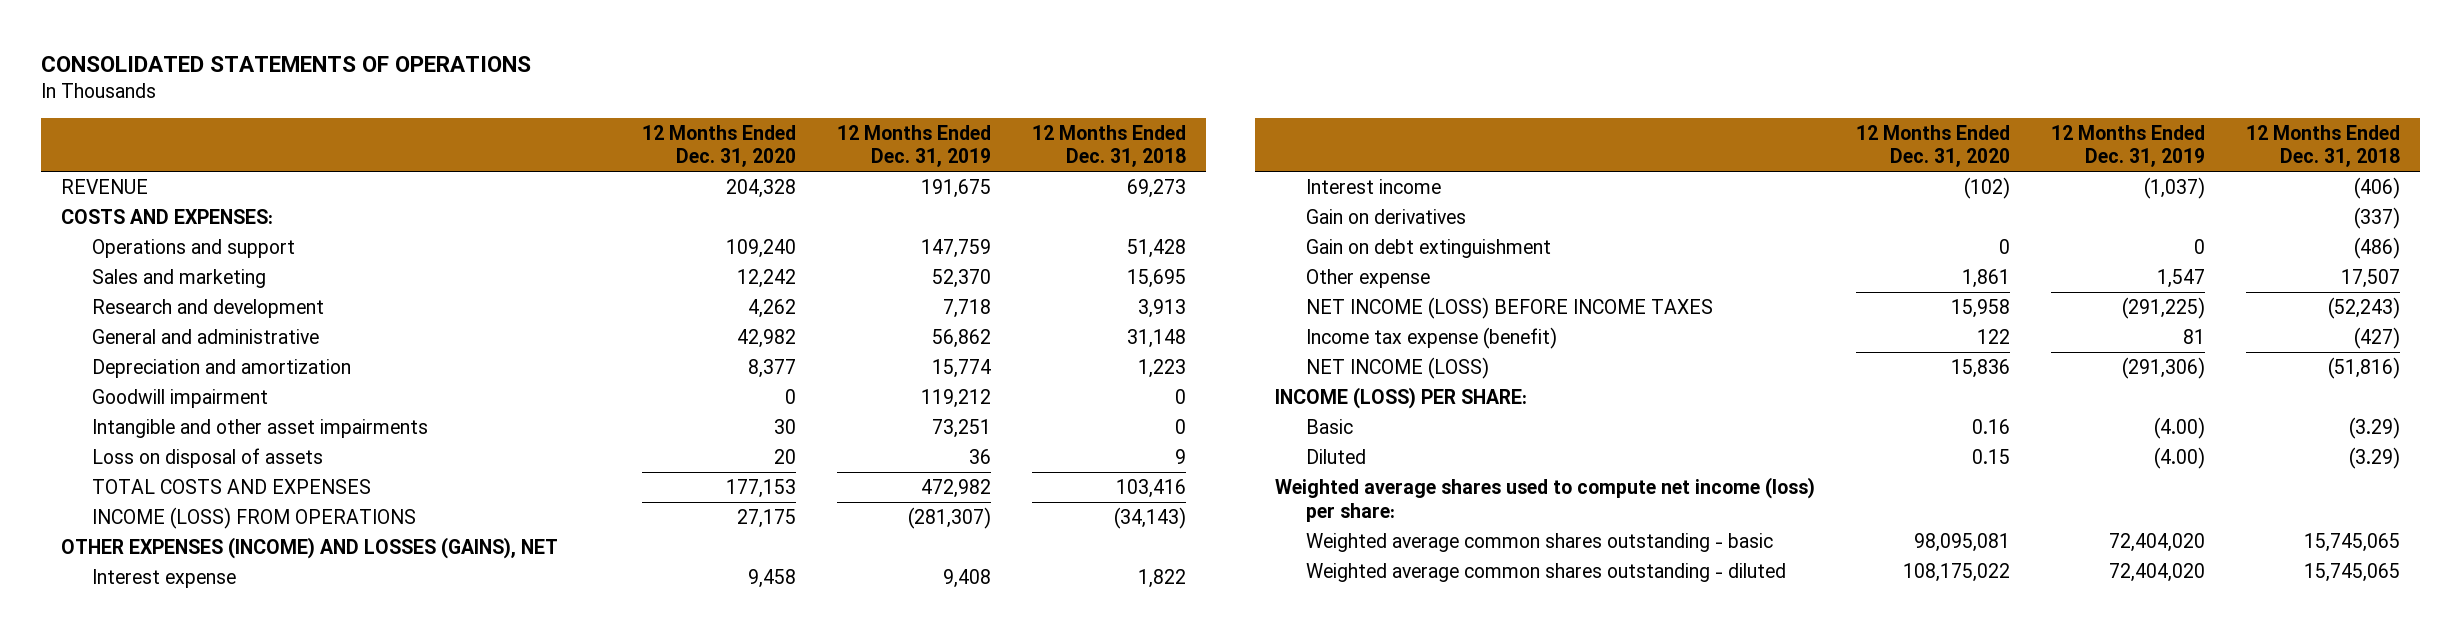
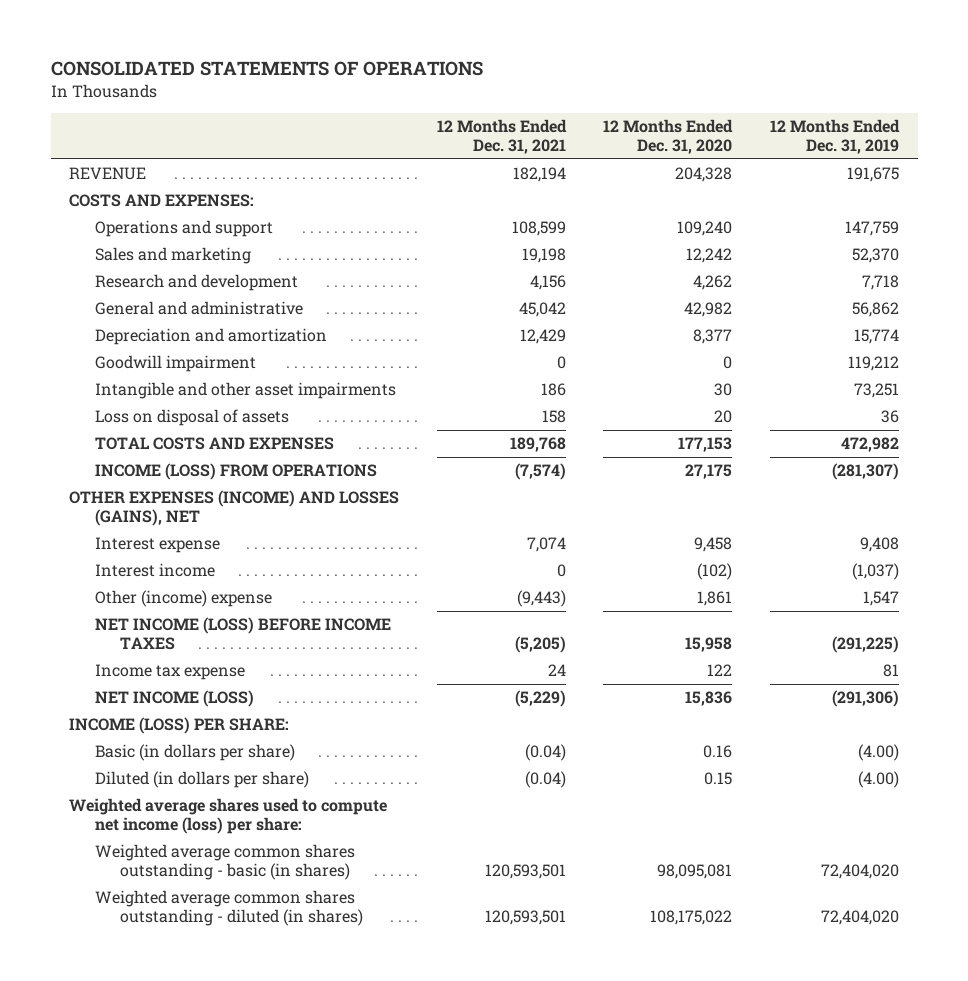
[1031,124,1186,168] 12 Months Ended Dec. 31, 2018 -> none
none -> [436,119,567,154] 12 Months Ended Dec. 31, 2021
[1306,208,1467,224] Gain on derivatives -> none
[1306,238,1552,258] Gain on debt extinguishment -> none
[1306,268,1431,288] Other expense -> [94,590,272,608] Other (income) expense
[1306,326,1558,349] Income tax expense (benefit) -> [94,664,245,681] Income tax expense
[1306,418,1354,434] Basic -> [94,744,295,762] Basic (in dollars per share)
[1306,448,1367,464] Diluted -> [94,771,309,789] Diluted (in dollars per share)
[1306,532,1774,552] Weighted average common shares outstanding - basic -> [94,844,355,881] Weighted average common shares outstanding - basic (in shares)
[1306,562,1787,582] Weighted average common shares outstanding - diluted -> [94,890,363,927] Weighted average common shares outstanding - diluted (in shares)

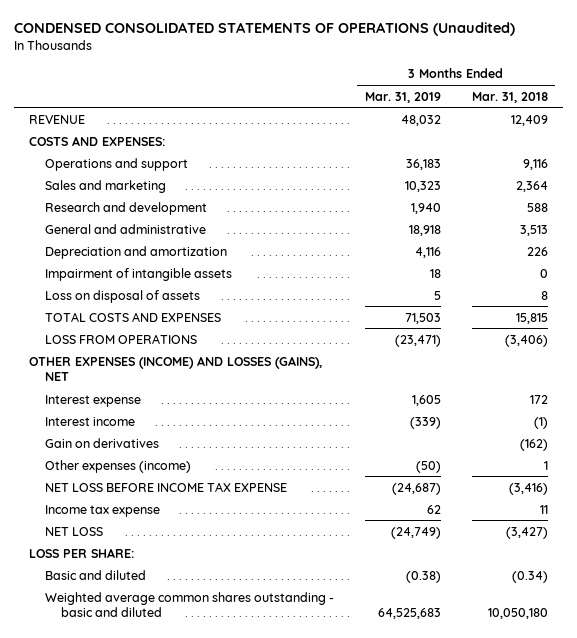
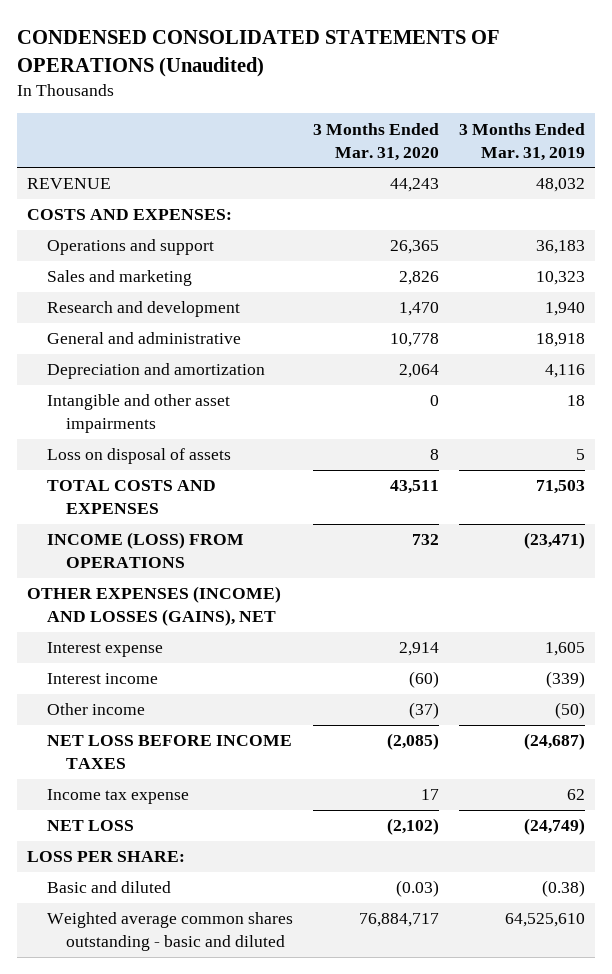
[471,91,548,103] Mar. 31, 2018 -> none
none -> [312,122,439,161] 3 Months Ended Mar. 31, 2020
[45,267,233,281] Impairment of intangible assets -> [46,394,230,434] Intangible and other asset impairments
[45,333,198,344] LOSS FROM OPERATIONS -> [46,532,244,569] INCOME (LOSS) FROM OPERATIONS
[45,437,160,448] Gain on derivatives -> none
[45,459,192,473] Other expenses (income) -> [46,703,145,716] Other income
[45,481,288,492] NET LOSS BEFORE INCOME TAX EXPENSE -> [46,735,292,770] NET LOSS BEFORE INCOME TAXES
[377,607,441,619] 64,525,683 -> [504,913,585,928] 64,525,610

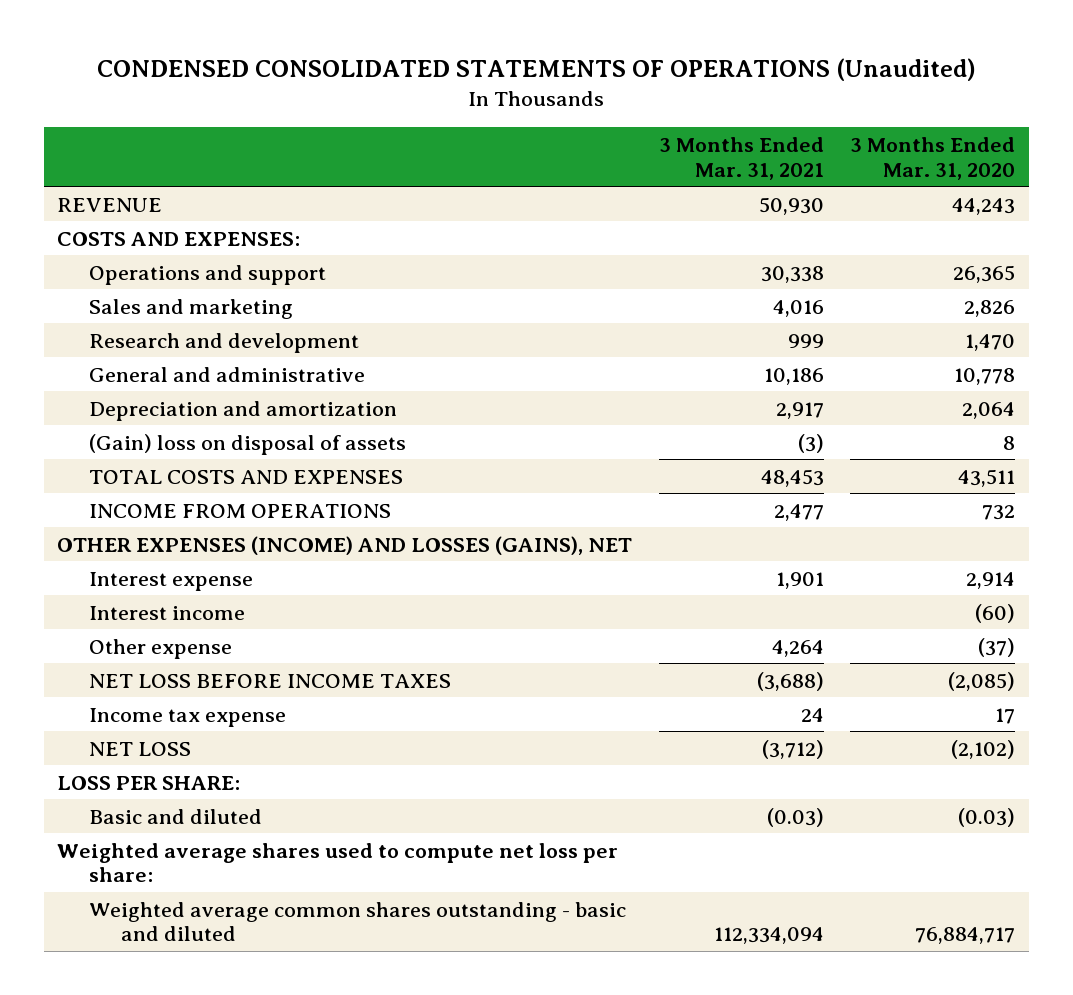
[458,122,585,161] 3 Months Ended Mar. 31, 2019 -> none
none -> [658,136,824,180] 3 Months Ended Mar. 31, 2021
[46,394,230,434] Intangible and other asset impairments -> none
[46,448,231,465] Loss on disposal of assets -> [89,433,407,455] (Gain) loss on disposal of assets
[46,532,244,569] INCOME (LOSS) FROM OPERATIONS -> [89,503,392,518] INCOME FROM OPERATIONS
[46,703,145,716] Other income -> [89,638,233,659] Other expense
none -> [57,842,619,883] Weighted average shares used to compute net loss per share:

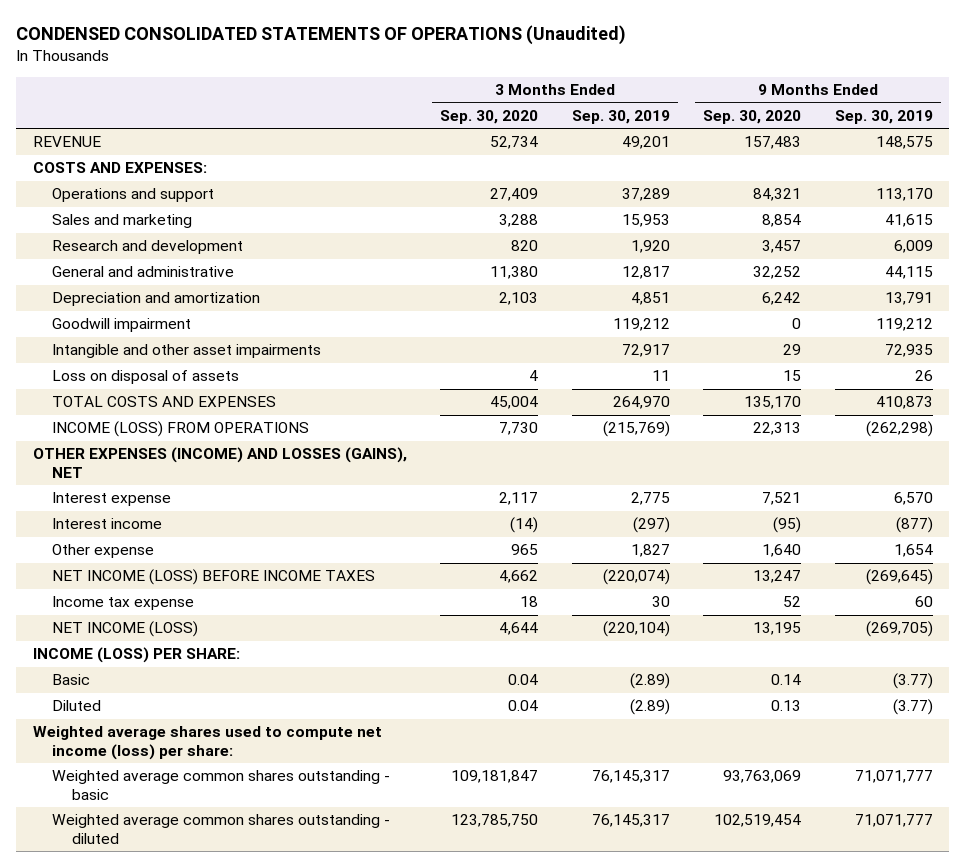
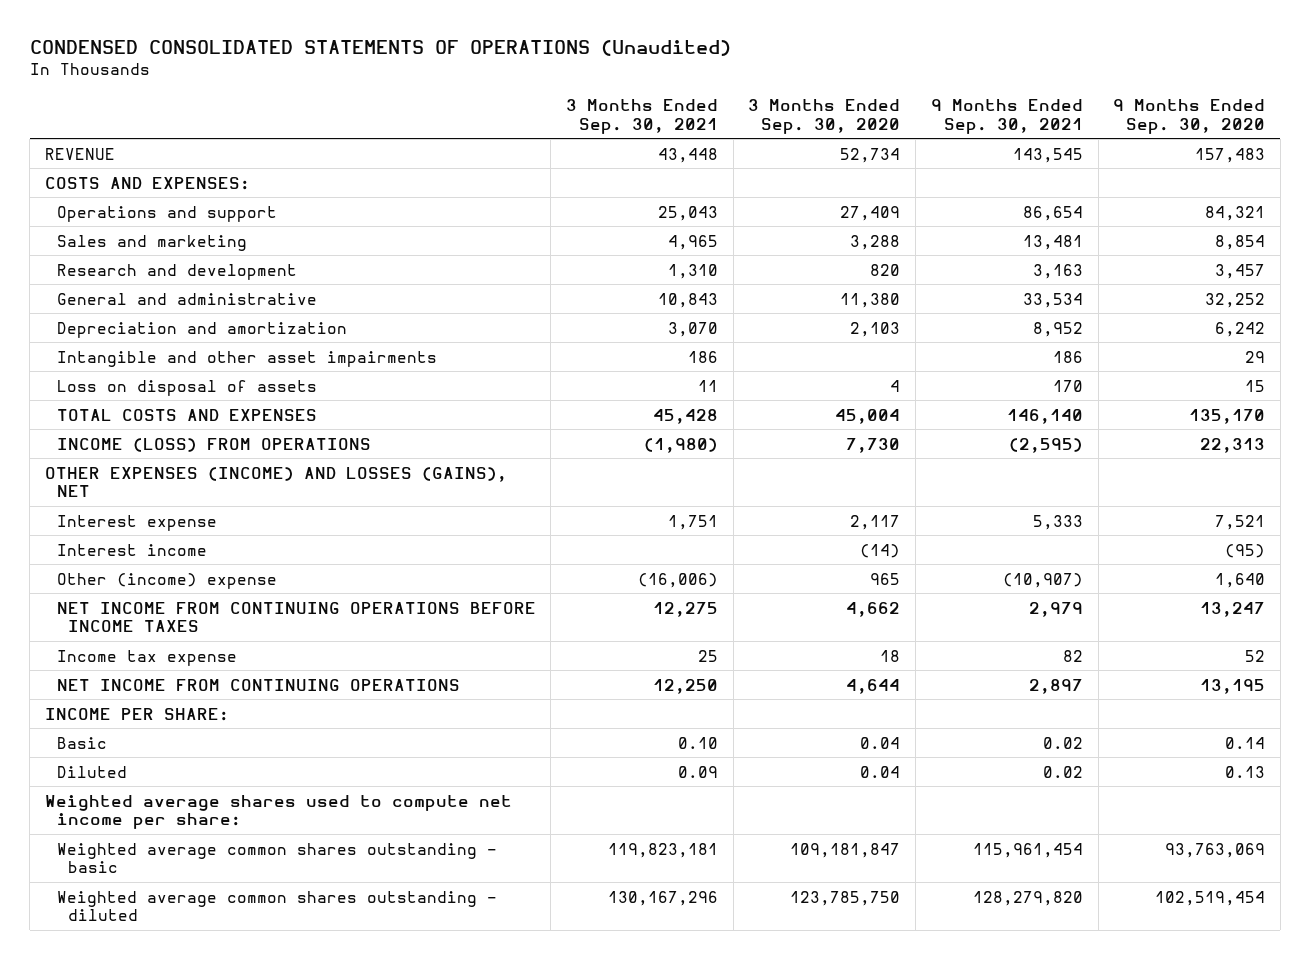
[571,109,670,124] Sep. 30, 2019 -> none
[834,109,933,124] Sep. 30, 2019 -> none
none -> [565,99,718,134] 3 Months Ended Sep. 30, 2021
none -> [930,99,1083,134] 9 Months Ended Sep. 30, 2021
[52,318,192,333] Goodwill impairment -> none
[52,544,155,559] Other expense -> [56,572,277,589] Other (income) expense
[52,569,376,586] NET INCOME (LOSS) BEFORE INCOME TAXES -> [56,601,536,633] NET INCOME FROM CONTINUING OPERATIONS BEFORE INCOME TAXES
[52,621,199,638] NET INCOME (LOSS) -> [56,678,460,691] NET INCOME FROM CONTINUING OPERATIONS
[32,647,240,664] INCOME (LOSS) PER SHARE: -> [45,707,230,721] INCOME PER SHARE:
[32,726,382,760] Weighted average shares used to compute net income (loss) per share: -> [45,794,513,830] Weighted average shares used to compute net income per share:

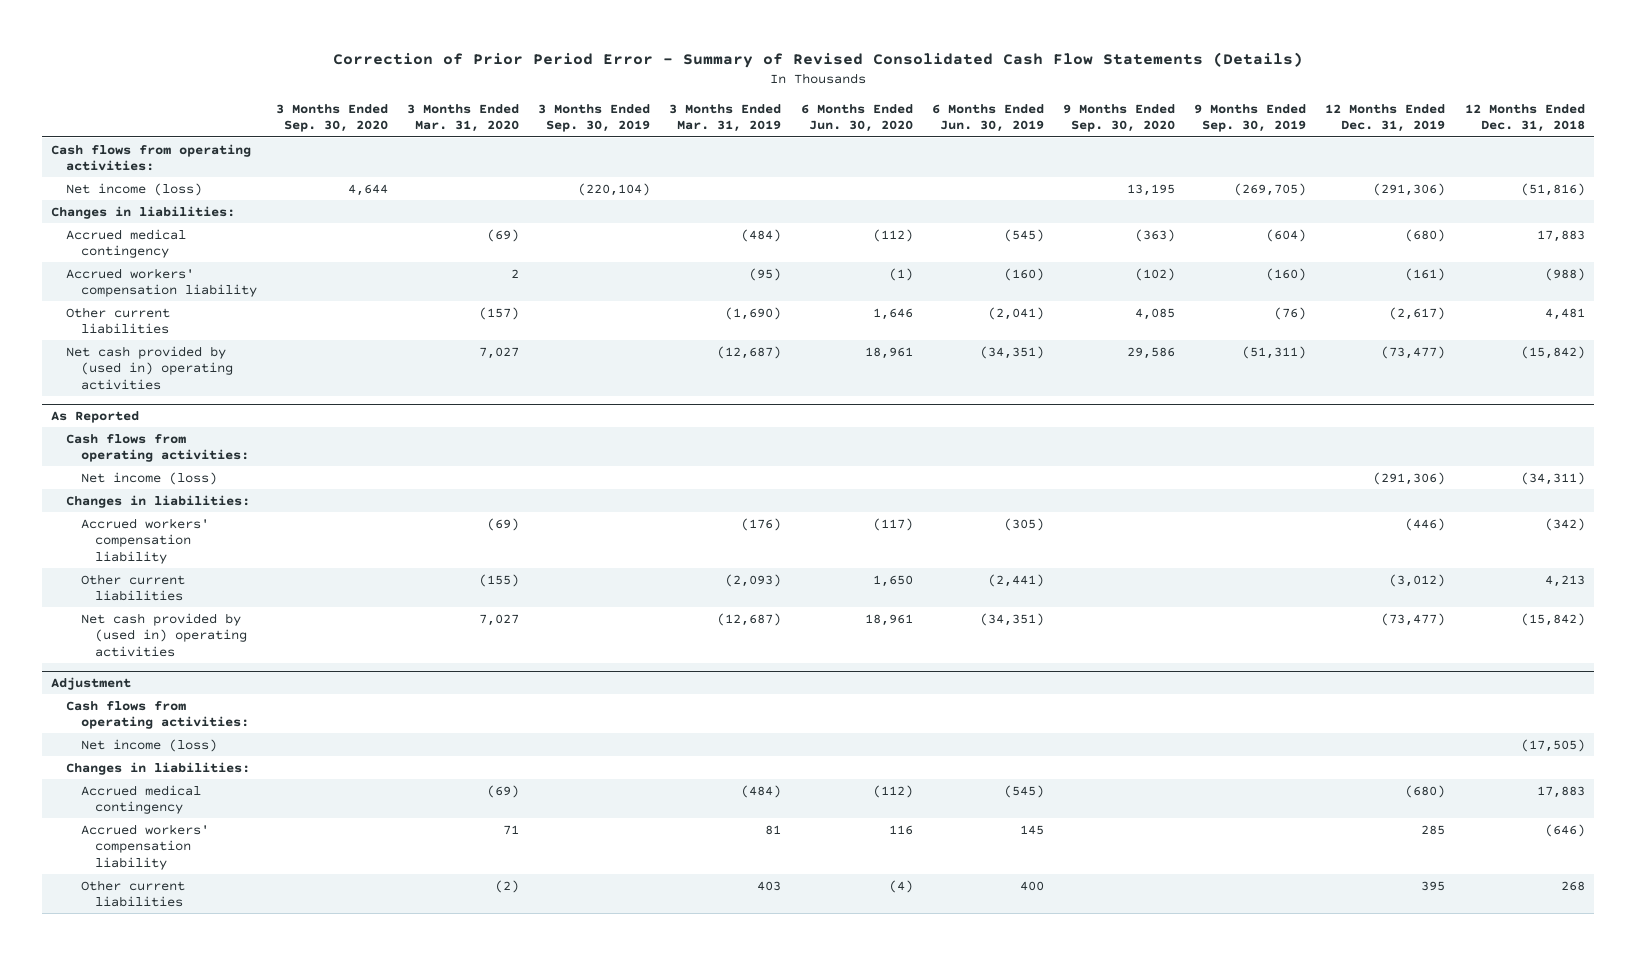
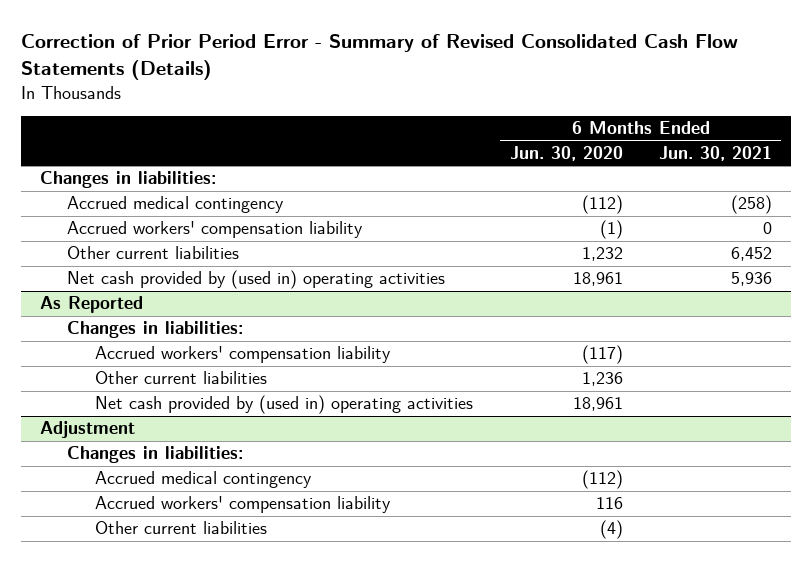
[275,103,388,133] 3 Months Ended Sep. 30, 2020 -> none
[407,103,520,133] 3 Months Ended Mar. 31, 2020 -> none
[538,103,651,133] 3 Months Ended Sep. 30, 2019 -> none
[669,103,782,133] 3 Months Ended Mar. 31, 2019 -> none
[931,103,1044,133] 6 Months Ended Jun. 30, 2019 -> none
[1062,103,1175,133] 9 Months Ended Sep. 30, 2020 -> none
[1194,103,1307,133] 9 Months Ended Sep. 30, 2019 -> none
[1325,103,1446,133] 12 Months Ended Dec. 31, 2019 -> none
[1464,103,1585,133] 12 Months Ended Dec. 31, 2018 -> none
none -> [659,146,773,162] Jun. 30, 2021
[51,143,252,172] Cash flows from operating activities: -> none
[66,182,203,196] Net income (loss) -> none
[872,307,913,320] 1,646 -> [581,247,623,262] 1,232
[66,433,249,463] Cash flows from operating activities: -> none
[80,471,217,485] Net income (loss) -> none
[872,574,913,587] 1,650 -> [581,372,623,387] 1,236
[66,700,249,730] Cash flows from operating activities: -> none
[80,738,217,752] Net income (loss) -> none

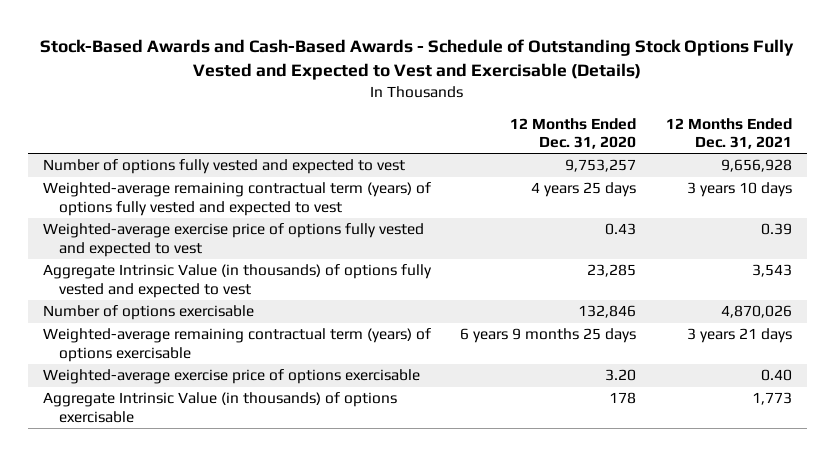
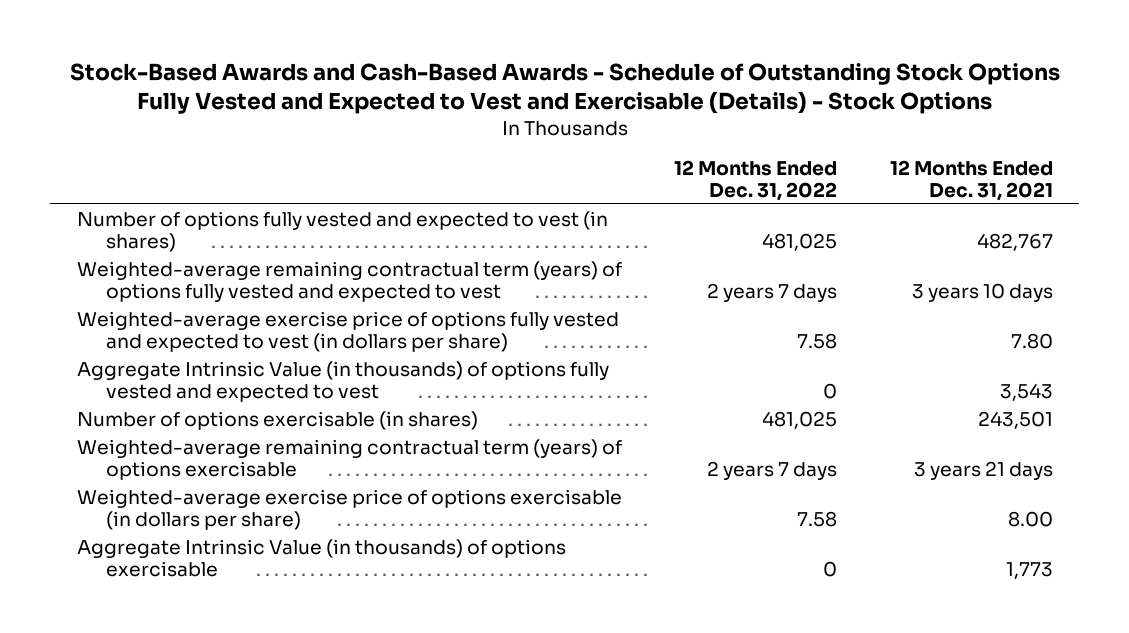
[40,39,795,81] Stock-Based Awards and Cash-Based Awards - Schedule of Outstanding Stock Options Fully Vested and Expected to Vest and Exercisable (Details) -> [69,62,1060,115] Stock-Based Awards and Cash-Based Awards - Schedule of Outstanding Stock Options Fully Vested and Expected to Vest and Exercisable (Details) - Stock Options
[510,117,637,149] 12 Months Ended Dec. 31, 2020 -> none
none -> [674,159,838,201] 12 Months Ended Dec. 31, 2022
[43,159,406,175] Number of options fully vested and expected to vest -> [76,210,608,252] Number of options fully vested and expected to vest (in shares)
[720,159,792,173] 9,656,928 -> [976,232,1053,251] 482,767
[43,223,425,257] Weighted-average exercise price of options fully vested and expected to vest -> [76,310,619,352] Weighted-average exercise price of options fully vested and expected to vest (in dollars per share)
[760,223,792,236] 0.39 -> [1010,332,1053,349] 7.80
[43,305,255,321] Number of options exercisable -> [76,410,478,430] Number of options exercisable (in shares)
[720,305,792,319] 4,870,026 -> [977,410,1053,429] 243,501
[43,369,421,385] Weighted-average exercise price of options exercisable -> [76,488,622,530] Weighted-average exercise price of options exercisable (in dollars per share)
[760,369,792,382] 0.40 -> [1007,510,1053,527] 8.00

